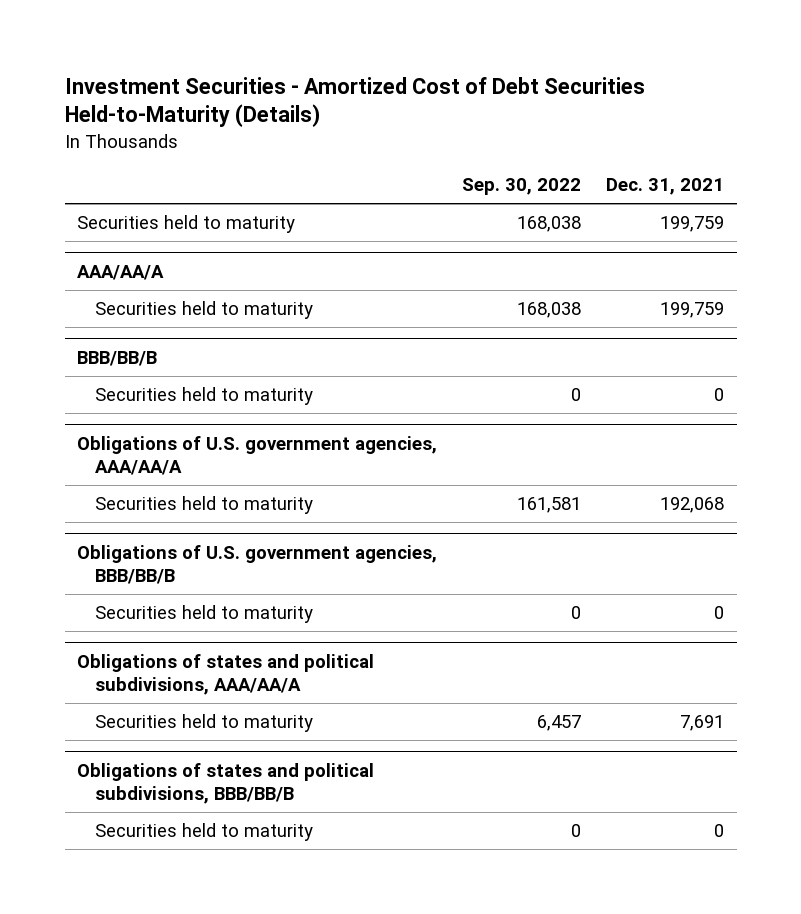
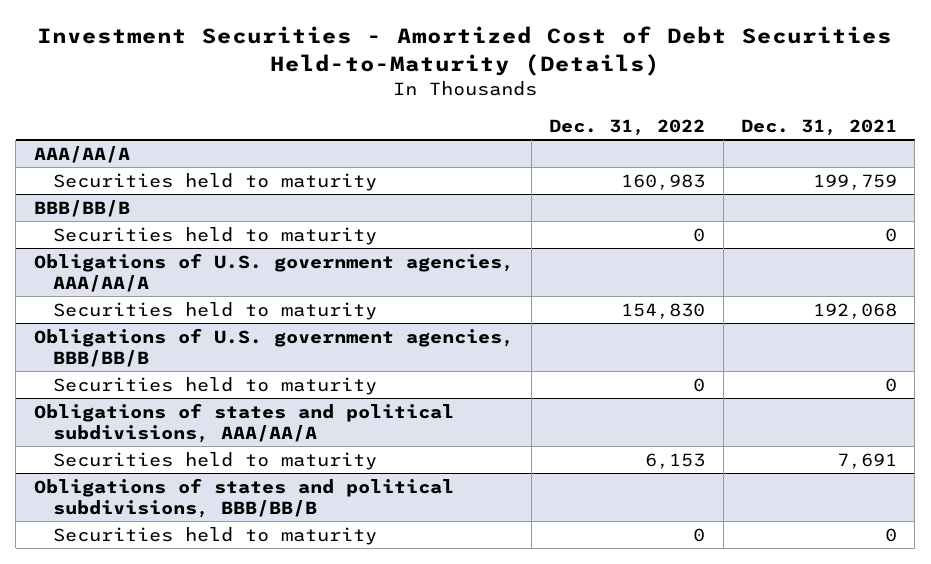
[462,178,582,196] Sep. 30, 2022 -> none
none -> [549,119,706,137] Dec. 31, 2022
[77,215,296,234] Securities held to maturity -> none

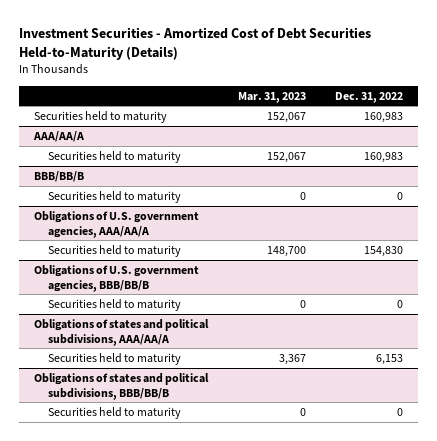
[740,119,897,137] Dec. 31, 2021 -> none
none -> [237,91,306,103] Mar. 31, 2023
none -> [33,110,167,123] Securities held to maturity

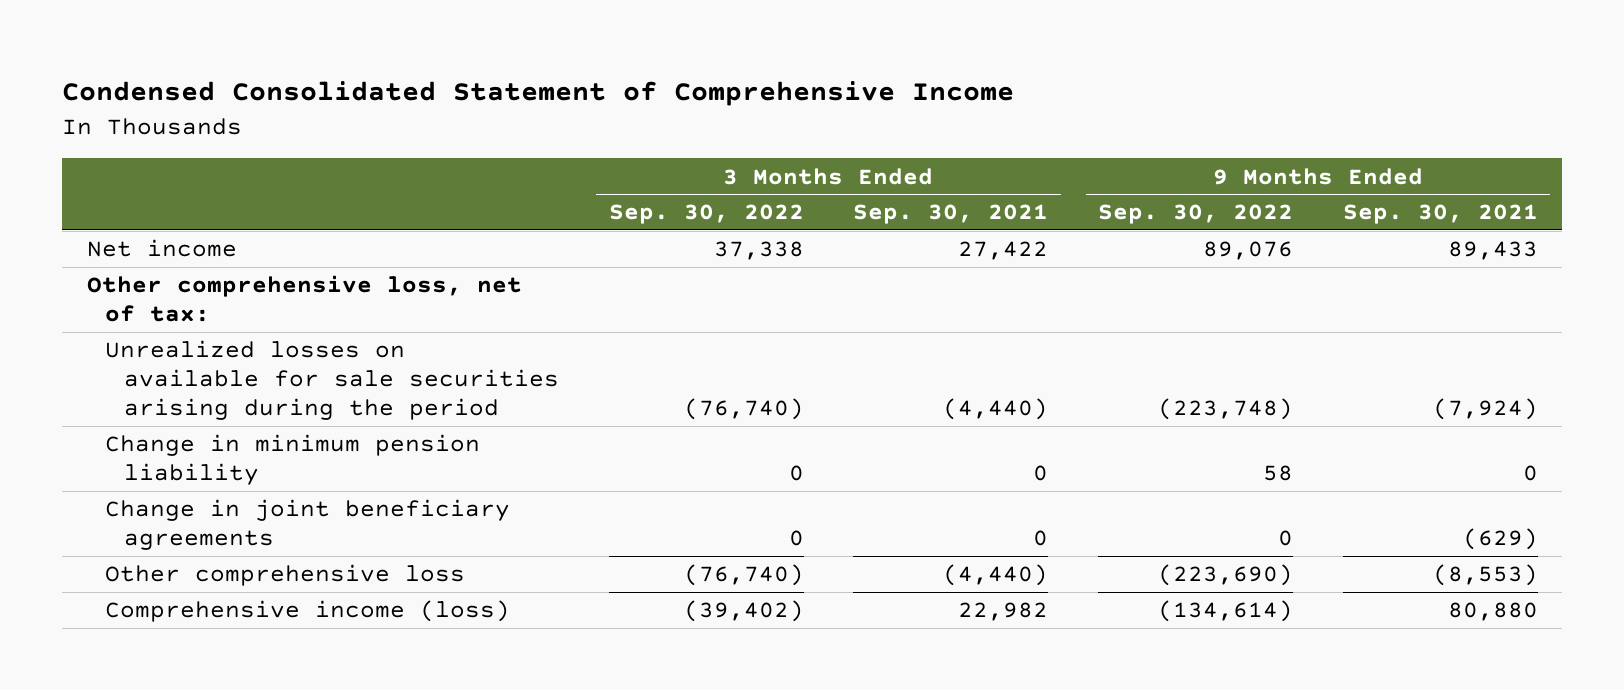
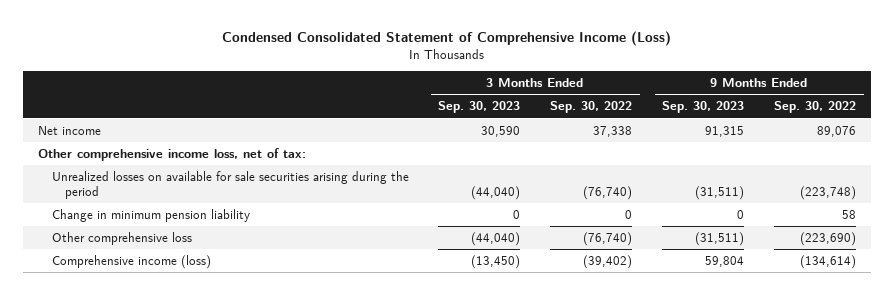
[61,81,1014,107] Condensed Consolidated Statement of Comprehensive Income -> [222,31,672,47] Condensed Consolidated Statement of Comprehensive Income (Loss)
[853,204,1049,225] Sep. 30, 2021 -> none
[1342,204,1538,225] Sep. 30, 2021 -> none
none -> [438,101,521,114] Sep. 30, 2023
none -> [662,101,745,114] Sep. 30, 2023
[86,275,522,323] Other comprehensive loss, net of tax: -> [37,147,306,161] Other comprehensive income loss, net of tax:
[105,499,511,551] Change in joint beneficiary agreements -> none

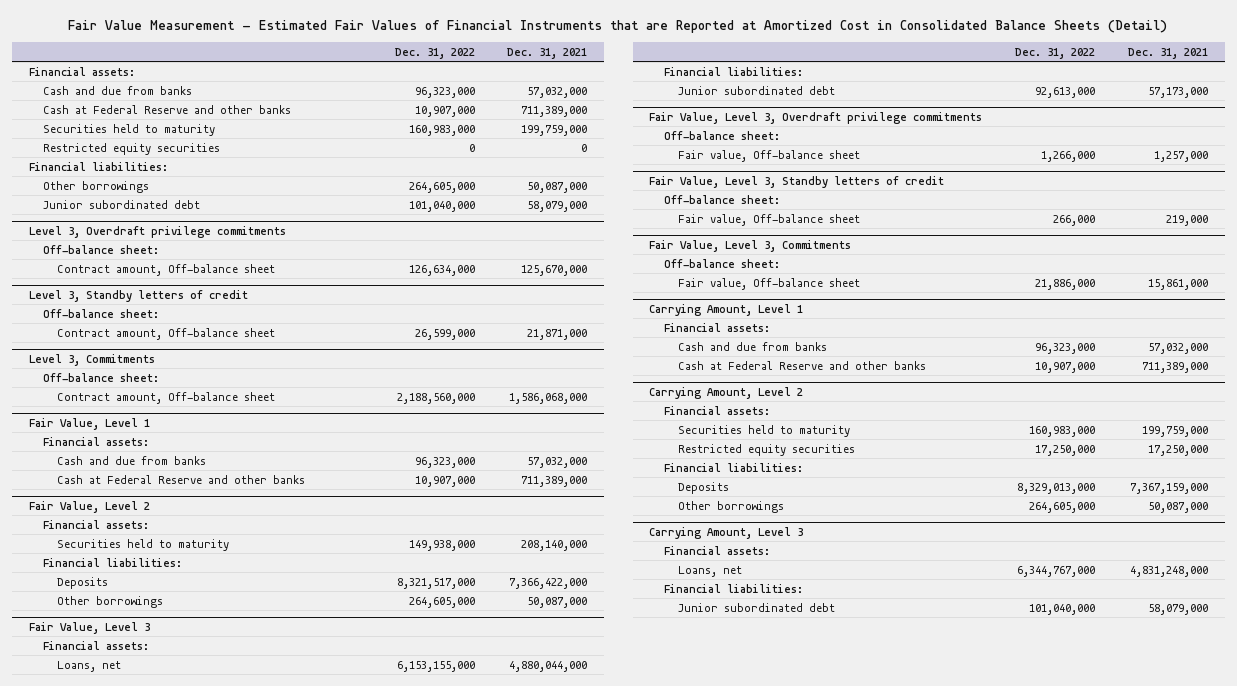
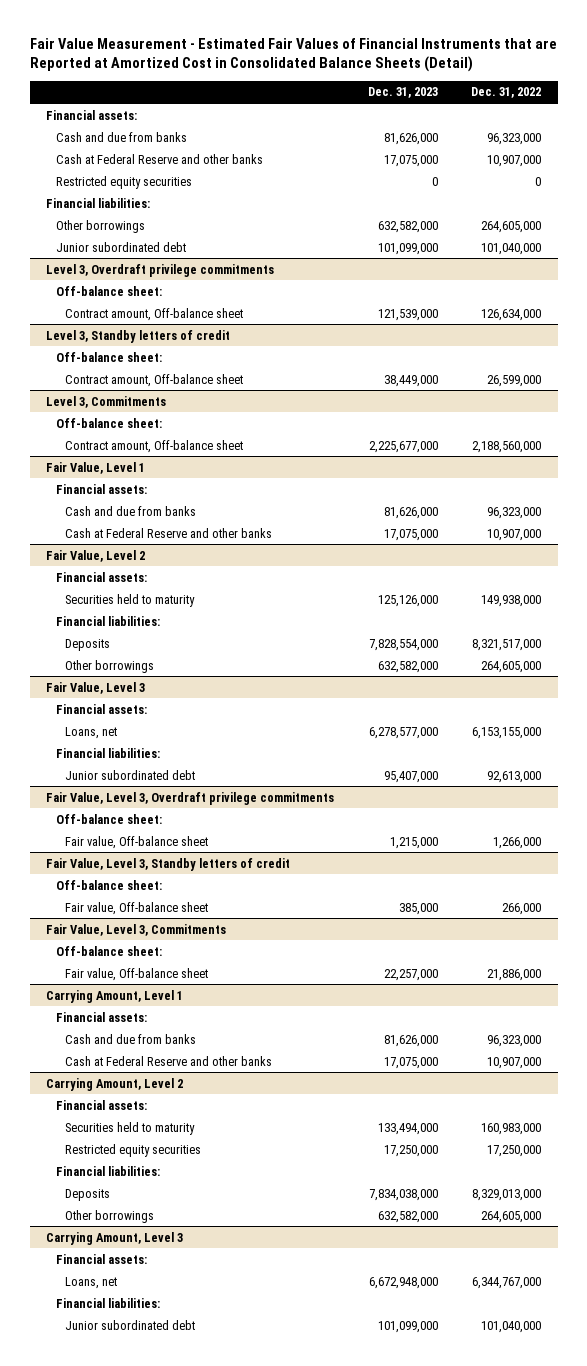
[507,47,588,59] Dec. 31, 2021 -> none
none -> [367,87,438,99] Dec. 31, 2023
[42,123,215,136] Securities held to maturity -> none

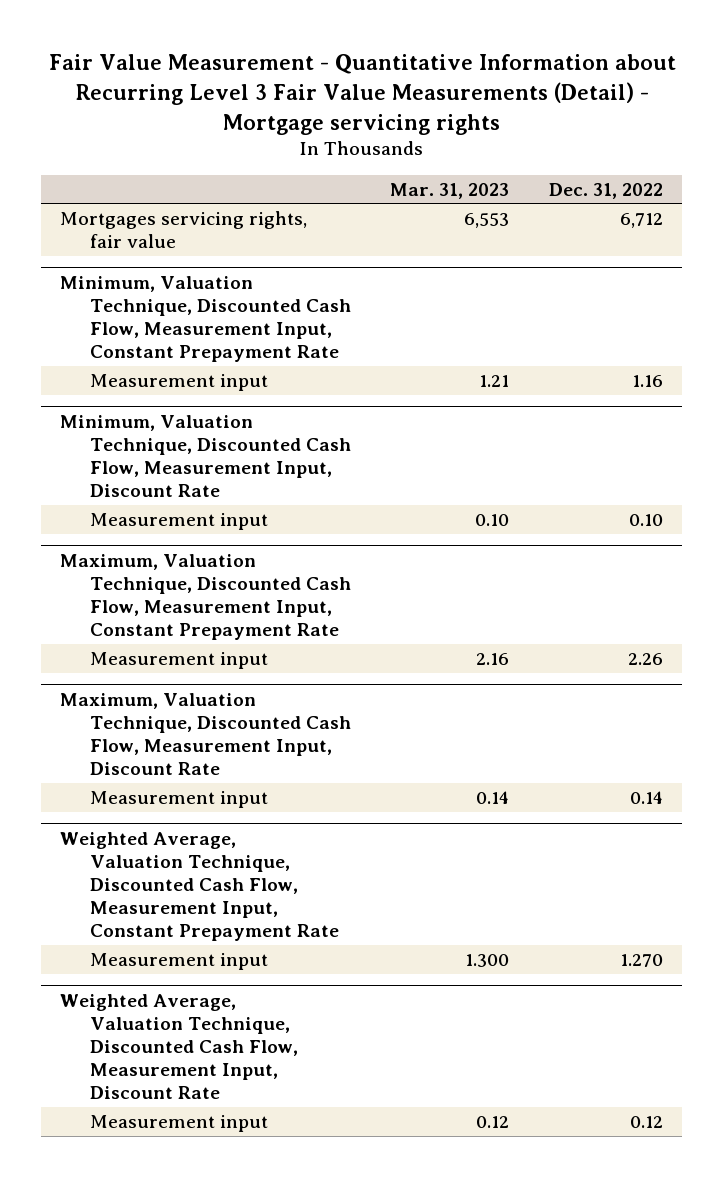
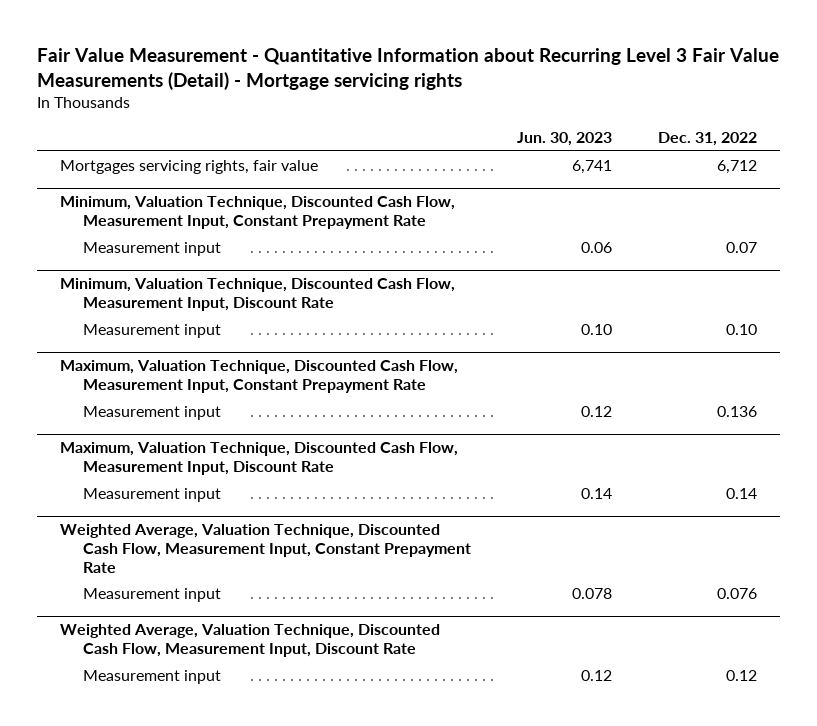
[390,182,510,199] Mar. 31, 2023 -> none
none -> [516,132,612,147] Jun. 30, 2023
[631,374,663,387] 1.16 -> [725,242,757,254] 0.07
[627,652,663,665] 2.26 -> [716,406,757,418] 0.136
[619,953,663,967] 1.270 -> [716,588,757,600] 0.076

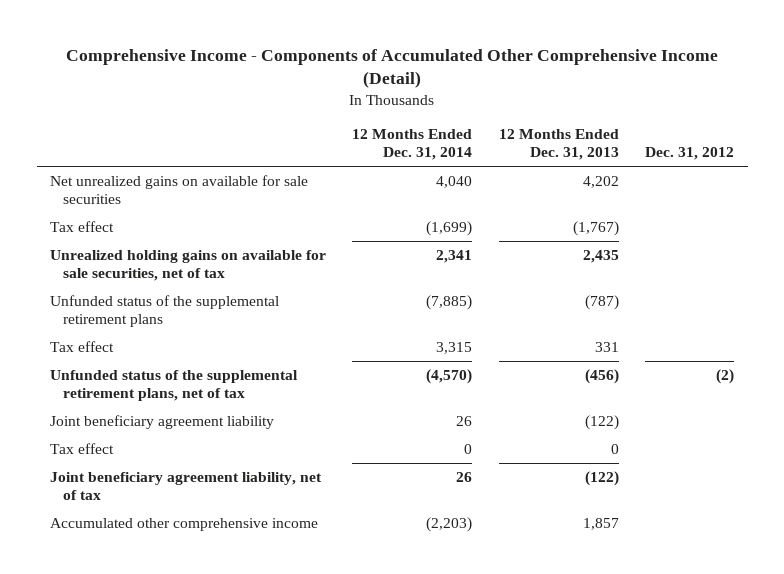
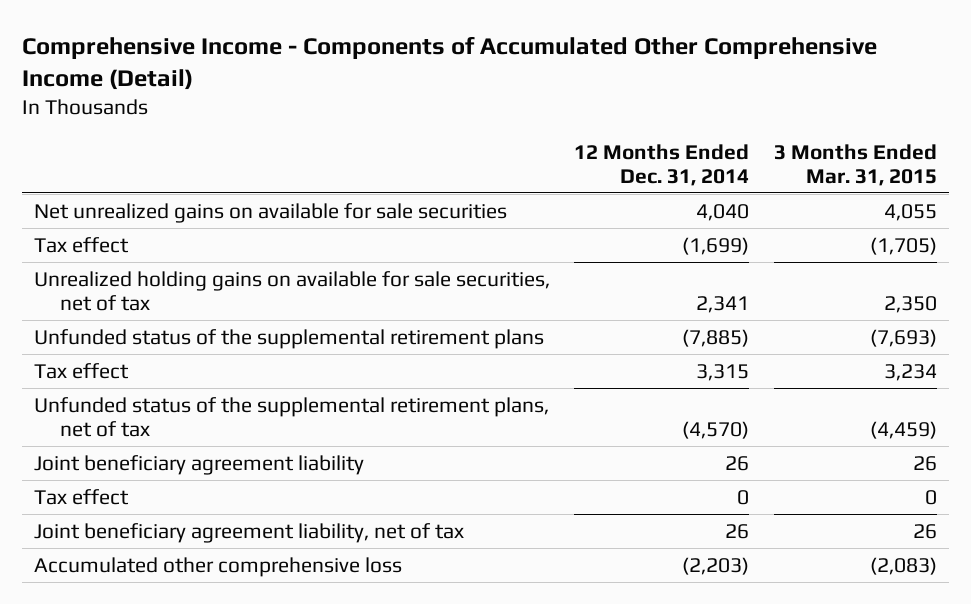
[498,129,619,161] 12 Months Ended Dec. 31, 2013 -> none
[645,147,735,161] Dec. 31, 2012 -> none
none -> [773,143,937,186] 3 Months Ended Mar. 31, 2015
[50,517,319,531] Accumulated other comprehensive income -> [34,556,403,577] Accumulated other comprehensive loss

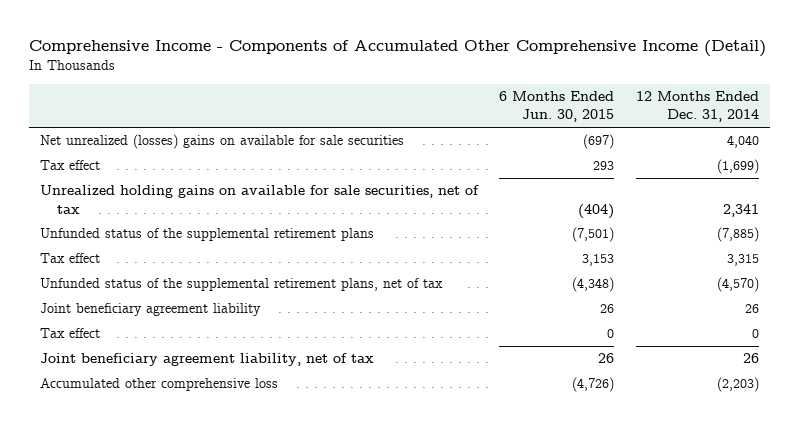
[773,143,937,186] 3 Months Ended Mar. 31, 2015 -> none
none -> [499,91,615,123] 6 Months Ended Jun. 30, 2015
[34,202,508,223] Net unrealized gains on available for sale securities -> [39,134,404,150] Net unrealized (losses) gains on available for sale securities

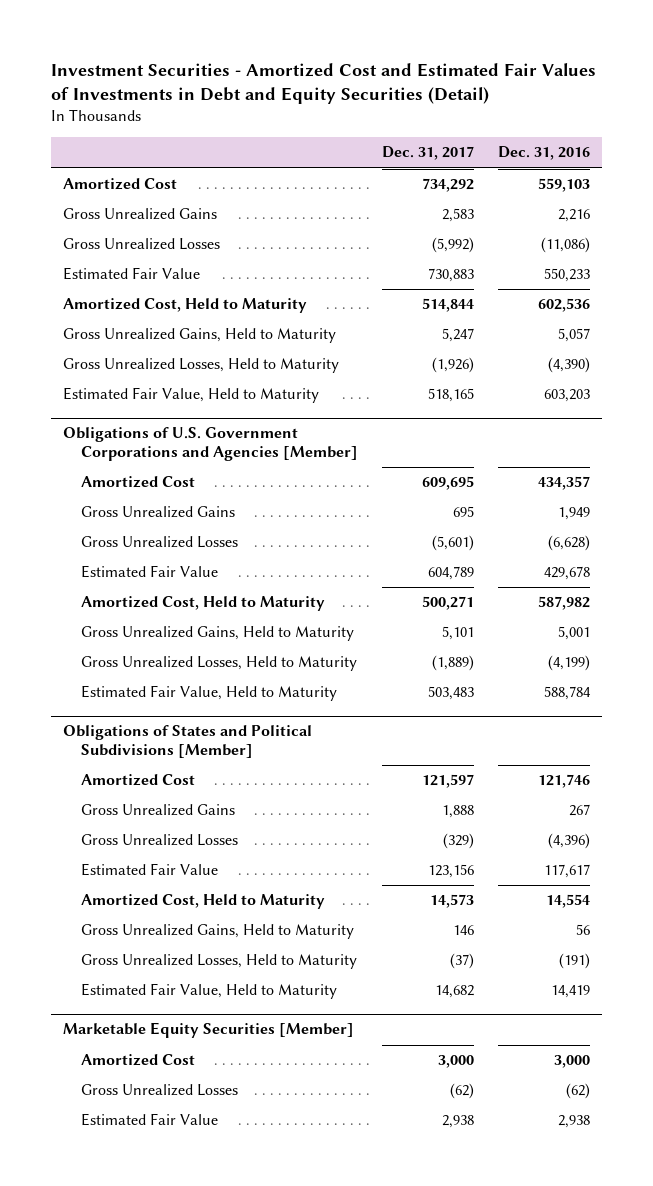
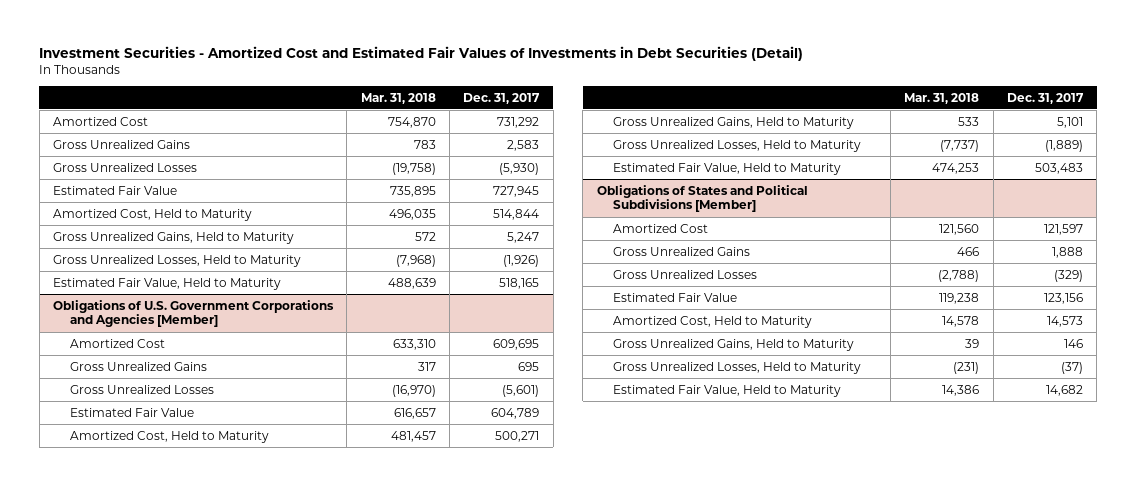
[51,62,597,105] Investment Securities - Amortized Cost and Estimated Fair Values of Investments in Debt and Equity Securities (Detail) -> [39,45,804,61] Investment Securities - Amortized Cost and Estimated Fair Values of Investments in Debt Securities (Detail)
[497,146,590,161] Dec. 31, 2016 -> none
none -> [360,92,436,104] Mar. 31, 2018
[422,178,475,193] 734,292 -> [497,116,540,128] 731,292
[432,237,475,254] (5,992) -> [499,162,540,175] (5,930)
[428,268,475,283] 730,883 -> [493,185,540,197] 727,945
[63,1022,355,1039] Marketable Equity Securities [Member] -> none
[81,1054,196,1067] Amortized Cost -> none
[81,1084,239,1097] Gross Unrealized Losses -> none
[81,1113,219,1127] Estimated Fair Value -> none

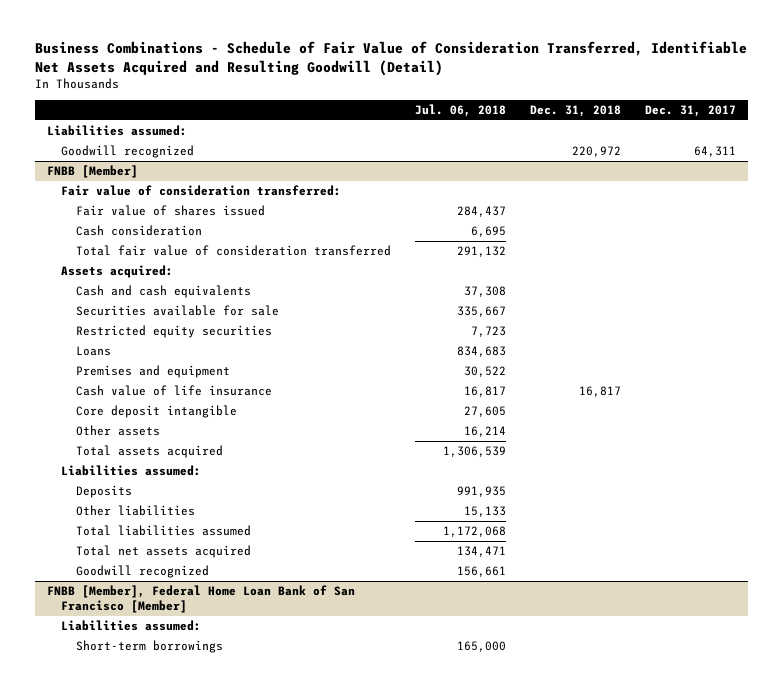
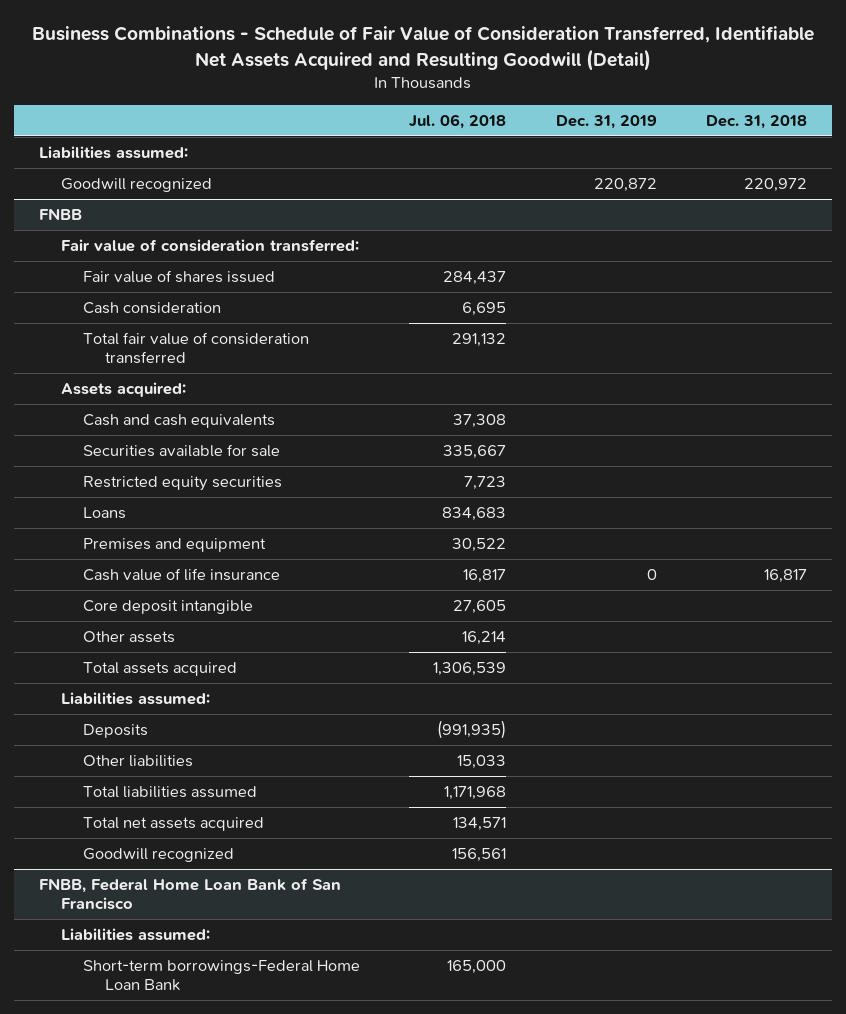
[645,105,737,118] Dec. 31, 2017 -> none
none -> [555,114,657,129] Dec. 31, 2019
[46,165,138,179] FNBB [Member] -> [38,207,82,220] FNBB
[457,486,507,498] 991,935 -> [437,719,507,739] (991,935)
[464,506,507,518] 15,133 -> [457,754,507,769] 15,033
[443,526,507,538] 1,172,068 -> [444,785,507,800] 1,171,968
[457,546,507,558] 134,471 -> [453,816,507,831] 134,571
[457,566,507,578] 156,661 -> [452,847,507,862] 156,561
[46,585,355,614] FNBB [Member], Federal Home Loan Bank of San Francisco [Member] -> [38,877,341,911] FNBB, Federal Home Loan Bank of San Francisco
[75,640,223,654] Short-term borrowings -> [82,959,360,992] Short-term borrowings-Federal Home Loan Bank

